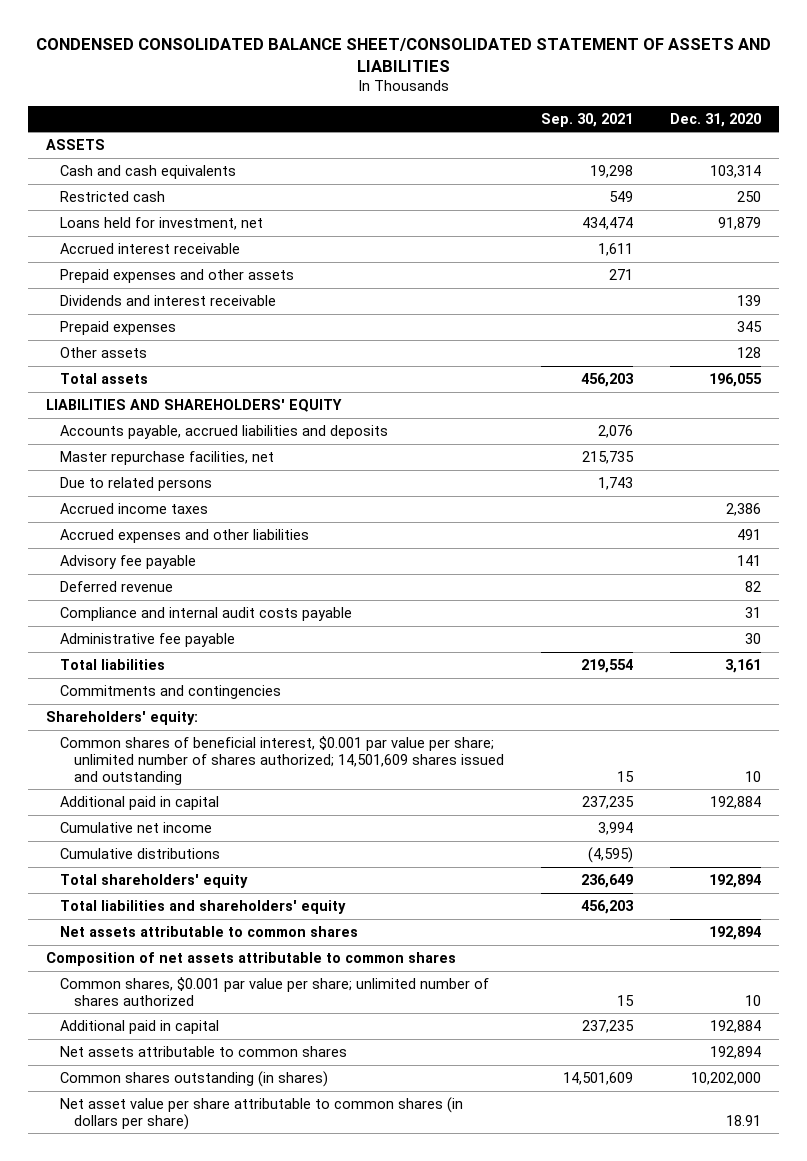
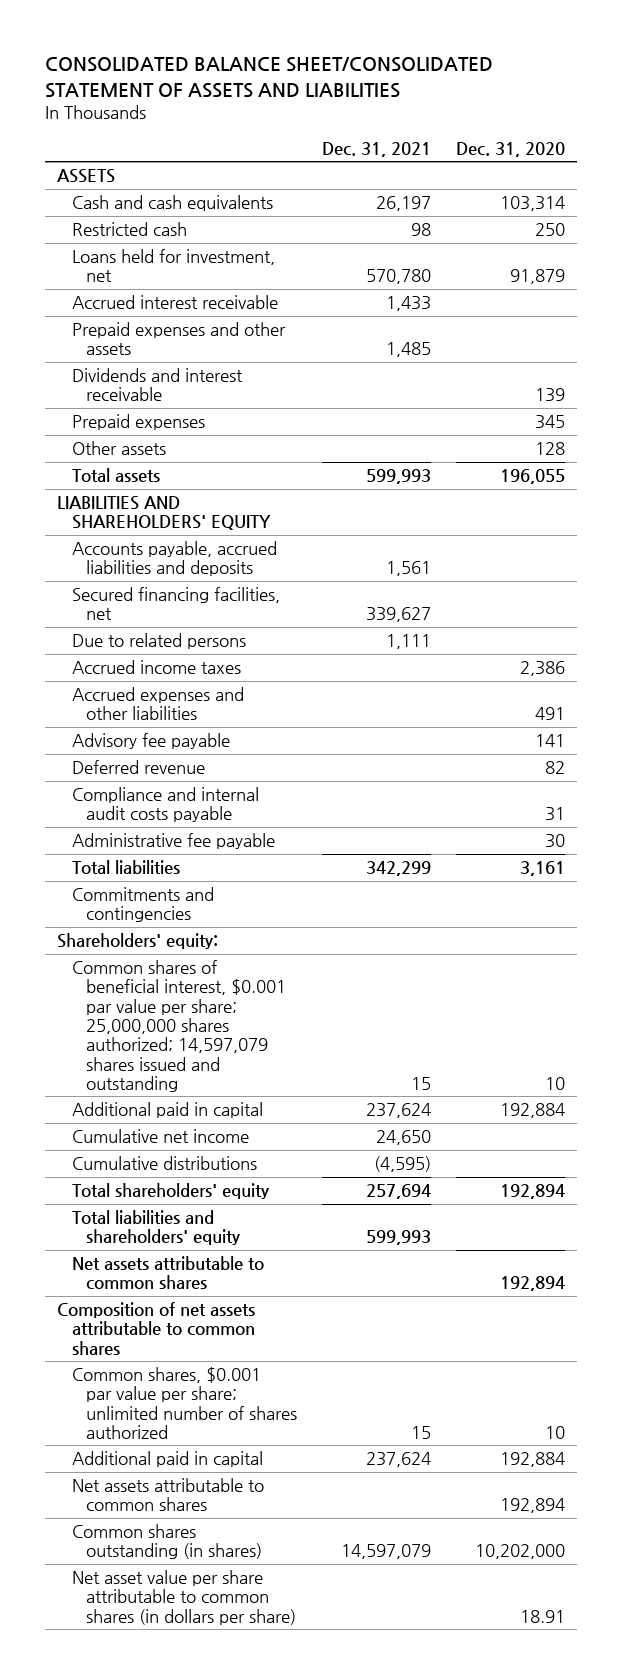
[35,37,771,73] CONDENSED CONSOLIDATED BALANCE SHEET/CONSOLIDATED STATEMENT OF ASSETS AND LIABILITIES -> [44,57,493,99] CONSOLIDATED BALANCE SHEET/CONSOLIDATED STATEMENT OF ASSETS AND LIABILITIES
[540,112,633,127] Sep. 30, 2021 -> none
none -> [322,142,432,158] Dec. 31, 2021
[59,450,274,465] Master repurchase facilities, net -> [71,587,280,621] Secured financing facilities, net
[59,735,504,785] Common shares of beneficial interest, $0.001 par value per share; unlimited number of shares authorized; 14,501,609 shares issued and outstanding -> [71,960,287,1092] Common shares of beneficial interest, $0.001 par value per share; 25,000,000 shares authorized; 14,597,079 shares issued and outstanding

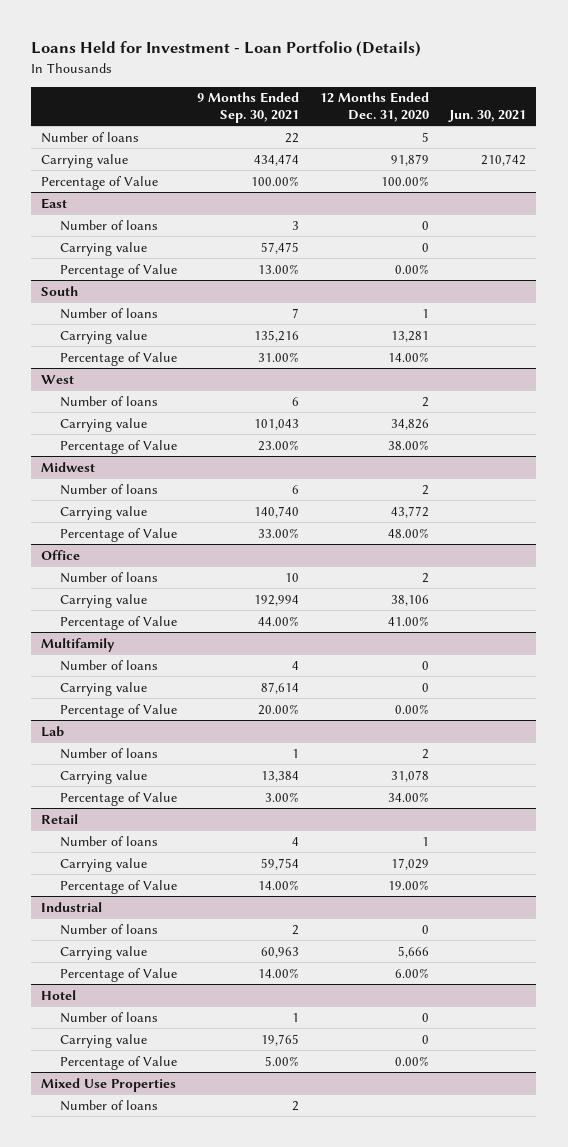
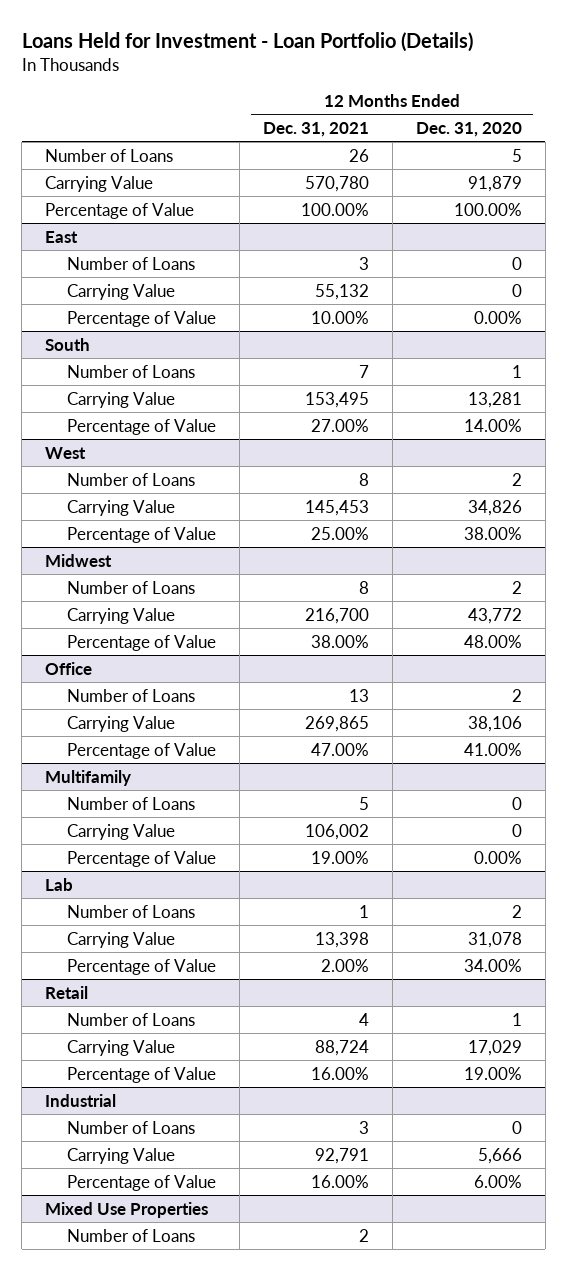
[197,92,300,123] 9 Months Ended Sep. 30, 2021 -> none
[448,109,527,122] Jun. 30, 2021 -> none
none -> [262,121,369,137] Dec. 31, 2021
[41,131,140,143] Number of loans -> [45,148,174,162] Number of Loans
[41,153,129,168] Carrying value -> [45,175,154,192] Carrying Value
[60,219,159,231] Number of loans -> [66,256,195,270] Number of Loans
[60,241,148,256] Carrying value -> [66,283,175,300] Carrying Value
[60,307,159,319] Number of loans -> [66,364,195,378] Number of Loans
[60,329,148,344] Carrying value -> [66,391,175,408] Carrying Value
[60,395,159,407] Number of loans -> [66,472,195,486] Number of Loans
[60,417,148,432] Carrying value -> [66,499,175,516] Carrying Value
[60,483,159,495] Number of loans -> [66,580,195,594] Number of Loans
[60,505,148,520] Carrying value -> [66,607,175,624] Carrying Value
[60,571,159,583] Number of loans -> [66,688,195,702] Number of Loans
[60,593,148,608] Carrying value -> [66,715,175,732] Carrying Value
[60,659,159,671] Number of loans -> [66,796,195,810] Number of Loans
[60,681,148,696] Carrying value -> [66,823,175,840] Carrying Value
[60,747,159,759] Number of loans -> [66,904,195,918] Number of Loans
[60,769,148,784] Carrying value -> [66,931,175,948] Carrying Value
[60,835,159,847] Number of loans -> [66,1012,195,1026] Number of Loans
[60,857,148,872] Carrying value -> [66,1039,175,1056] Carrying Value
[60,923,159,935] Number of loans -> [66,1120,195,1134] Number of Loans
[60,945,148,960] Carrying value -> [66,1147,175,1164] Carrying Value
[41,989,77,1000] Hotel -> none
[60,1011,159,1023] Number of loans -> none
[60,1033,148,1048] Carrying value -> none
[60,1055,178,1070] Percentage of Value -> none
[60,1099,159,1111] Number of loans -> [66,1228,195,1242] Number of Loans

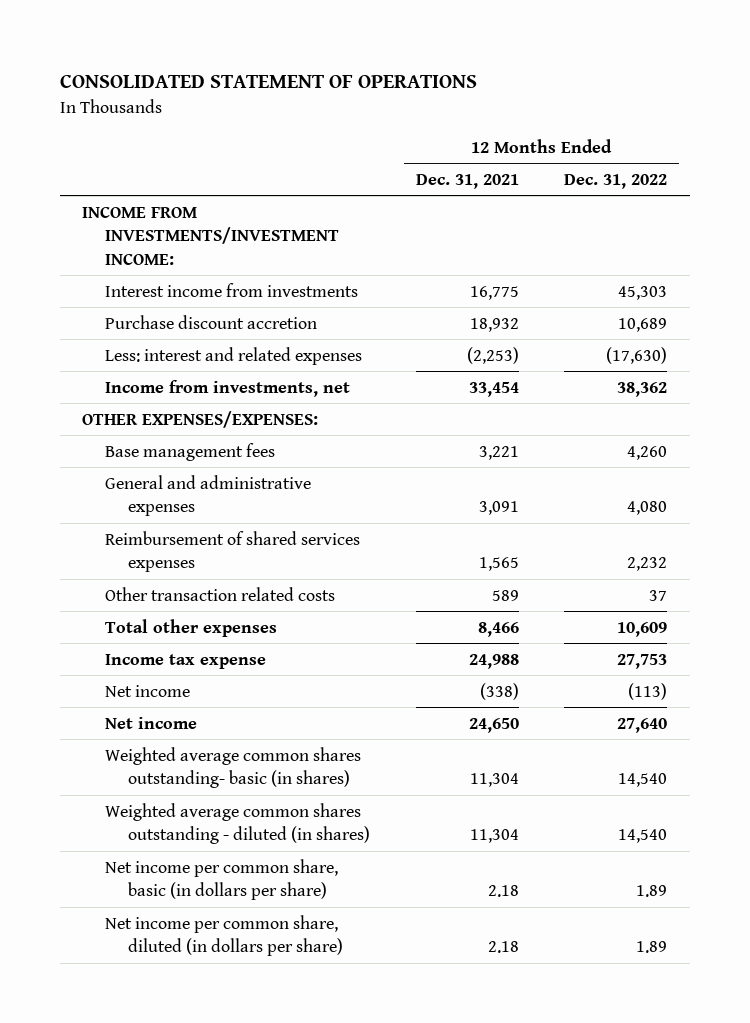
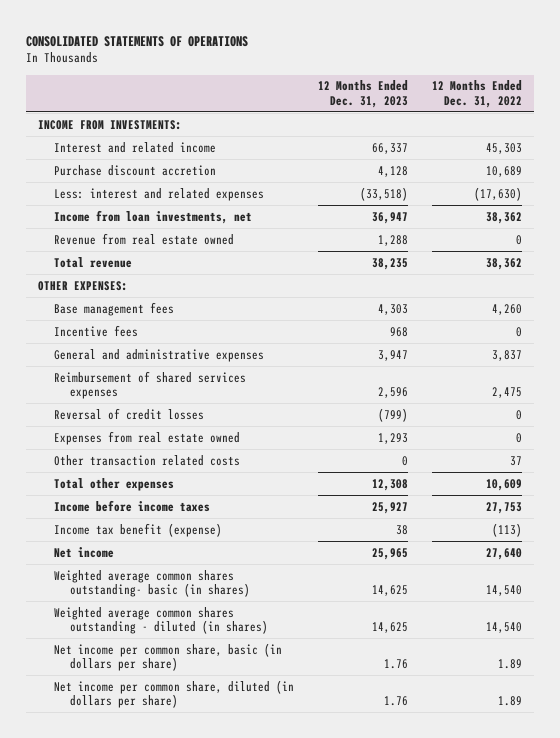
[59,75,477,89] CONSOLIDATED STATEMENT OF OPERATIONS -> [26,35,249,47] CONSOLIDATED STATEMENTS OF OPERATIONS
[415,173,519,189] Dec. 31, 2021 -> none
none -> [317,80,408,108] 12 Months Ended Dec. 31, 2023
[82,206,340,265] INCOME FROM INVESTMENTS/INVESTMENT INCOME: -> [38,119,183,130] INCOME FROM INVESTMENTS:
[105,282,359,297] Interest income from investments -> [54,141,217,153] Interest and related income
[105,379,351,397] Income from investments, net -> [54,209,253,224] Income from loan investments, net
none -> [54,232,235,245] Revenue from real estate owned
none -> [54,256,133,268] Total revenue
[82,410,319,428] OTHER EXPENSES/EXPENSES: -> [38,280,129,291] OTHER EXPENSES:
none -> [54,324,139,337] Incentive fees
[627,501,668,516] 4,080 -> [491,349,522,361] 3,837
[627,557,668,572] 2,232 -> [491,387,522,399] 2,475
none -> [54,407,205,420] Reversal of credit losses
none -> [54,430,241,445] Expenses from real estate owned
[105,653,267,669] Income tax expense -> [54,499,211,512] Income before income taxes
[105,684,191,697] Net income -> [54,522,223,537] Income tax benefit (expense)

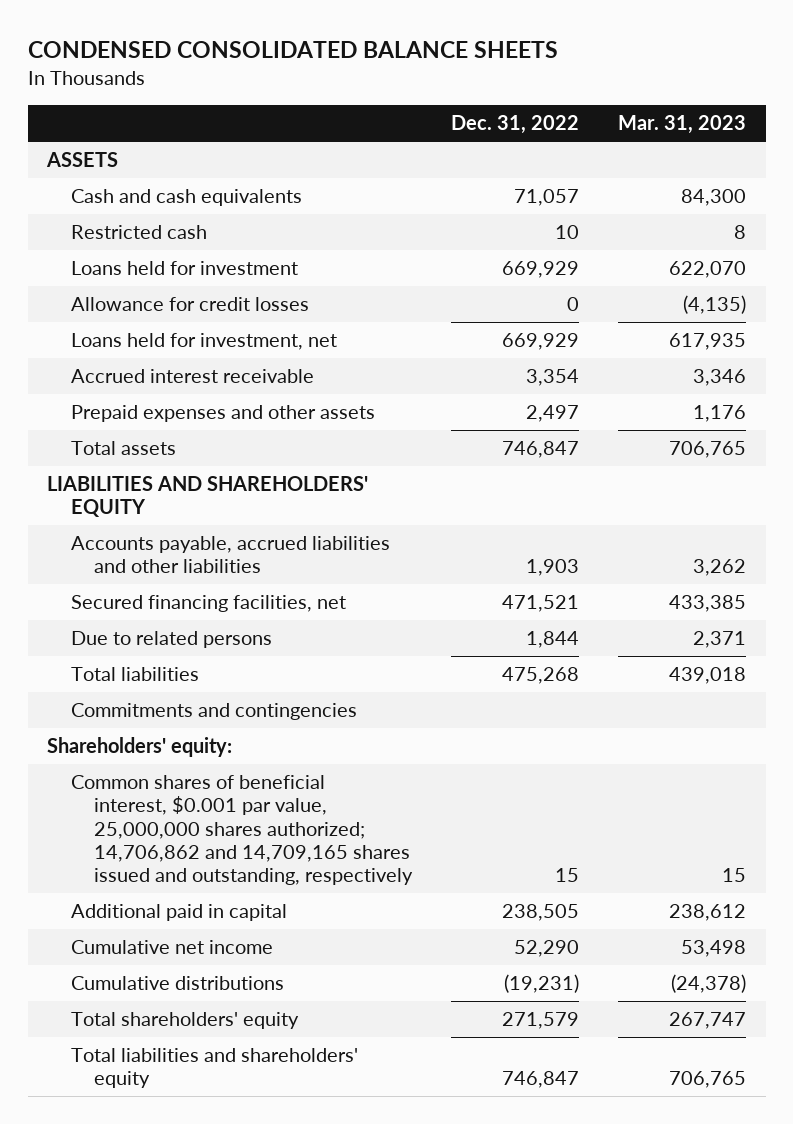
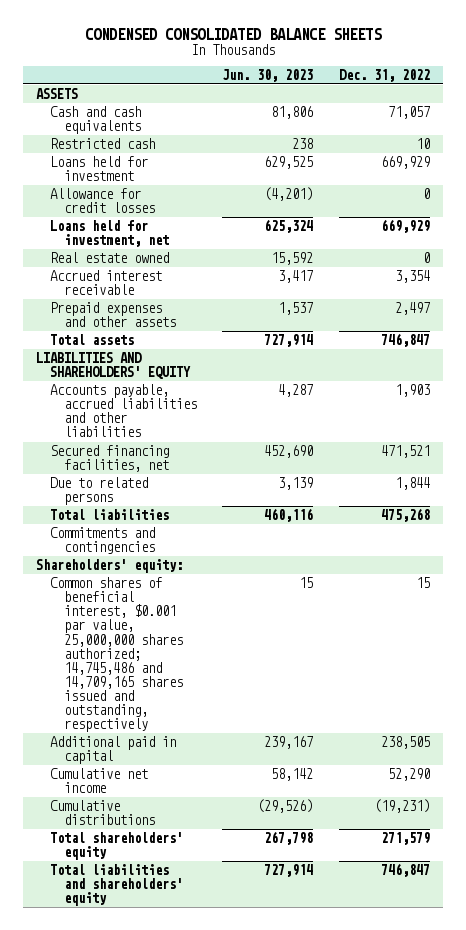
[618,115,747,135] Mar. 31, 2023 -> none
none -> [222,68,314,82] Jun. 30, 2023
none -> [49,252,169,264] Real estate owned
[70,775,413,885] Common shares of beneficial interest, $0.001 par value, 25,000,000 shares authorized; 14,706,862 and 14,709,165 shares issued and outstanding, respectively -> [49,577,183,733] Common shares of beneficial interest, $0.001 par value, 25,000,000 shares authorized; 14,745,486 and 14,709,165 shares issued and outstanding, respectively

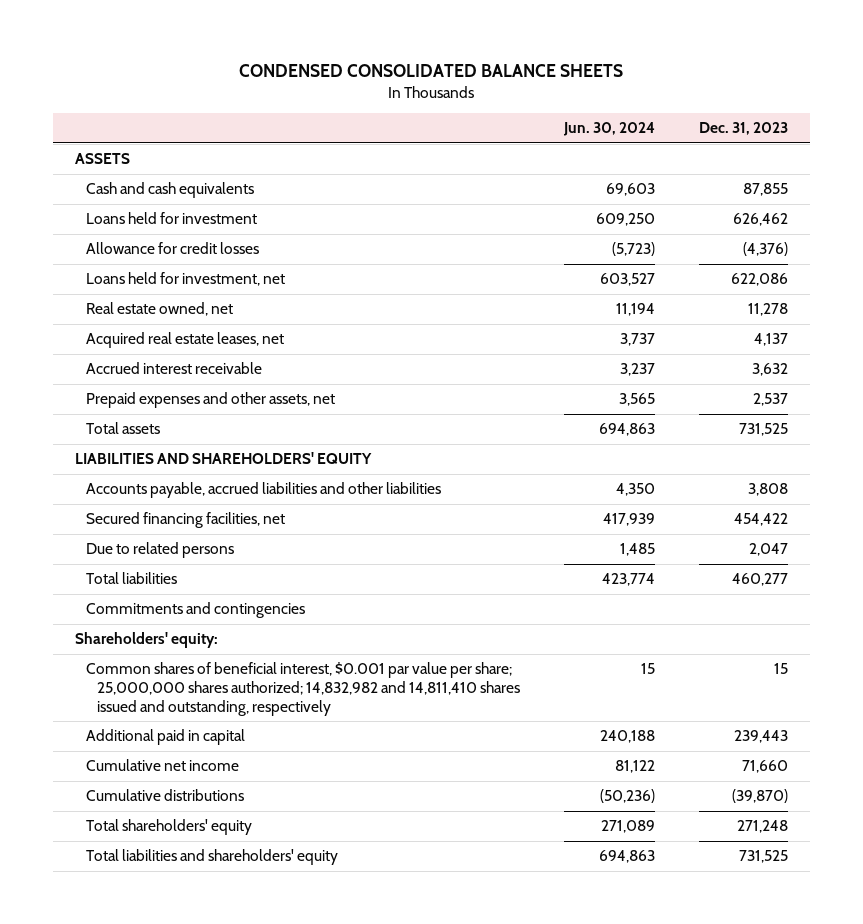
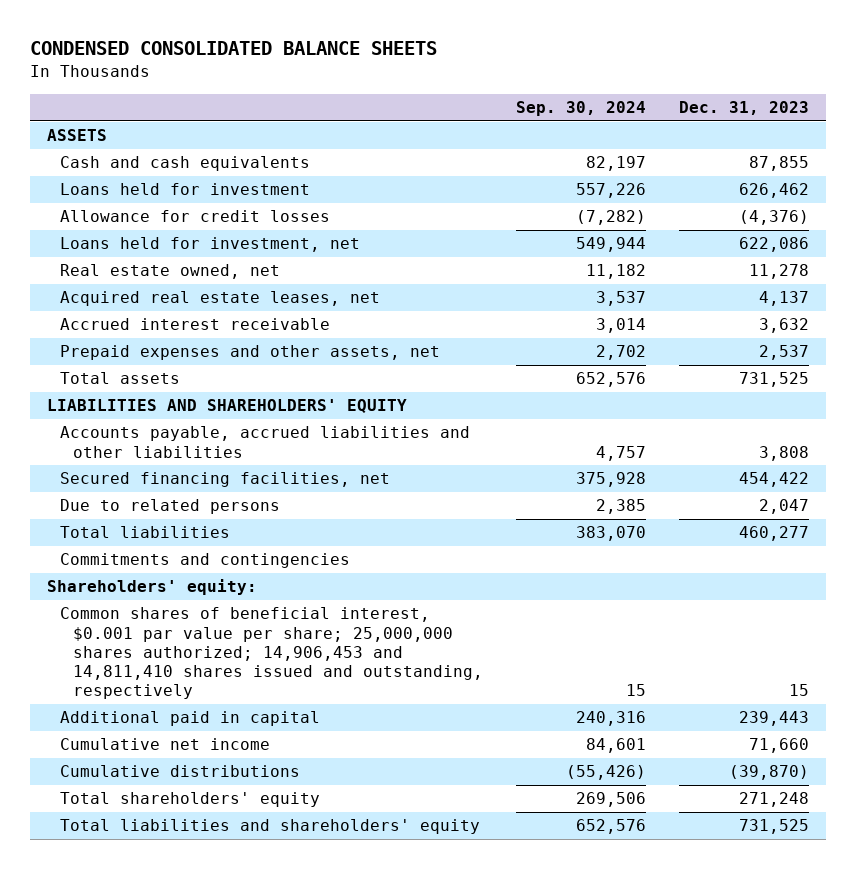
[562,122,655,137] Jun. 30, 2024 -> none
none -> [515,101,646,117] Sep. 30, 2024
[85,662,520,716] Common shares of beneficial interest, $0.001 par value per share; 25,000,000 shares authorized; 14,832,982 and 14,811,410 shares issued and outstanding, respectively -> [59,607,483,700] Common shares of beneficial interest, $0.001 par value per share; 25,000,000 shares authorized; 14,906,453 and 14,811,410 shares issued and outstanding, respectively

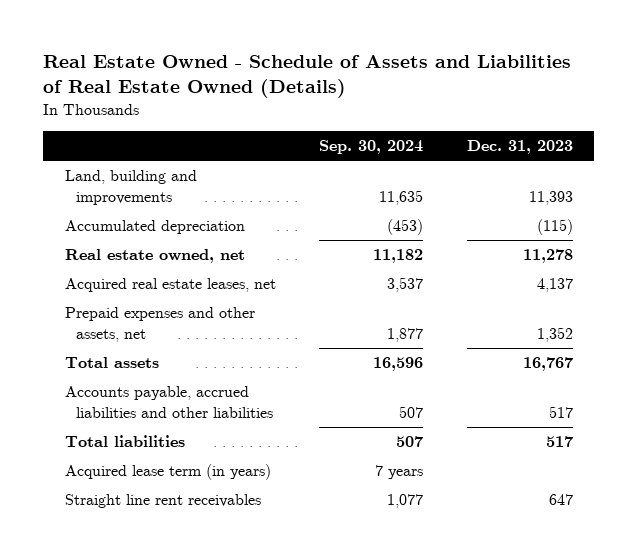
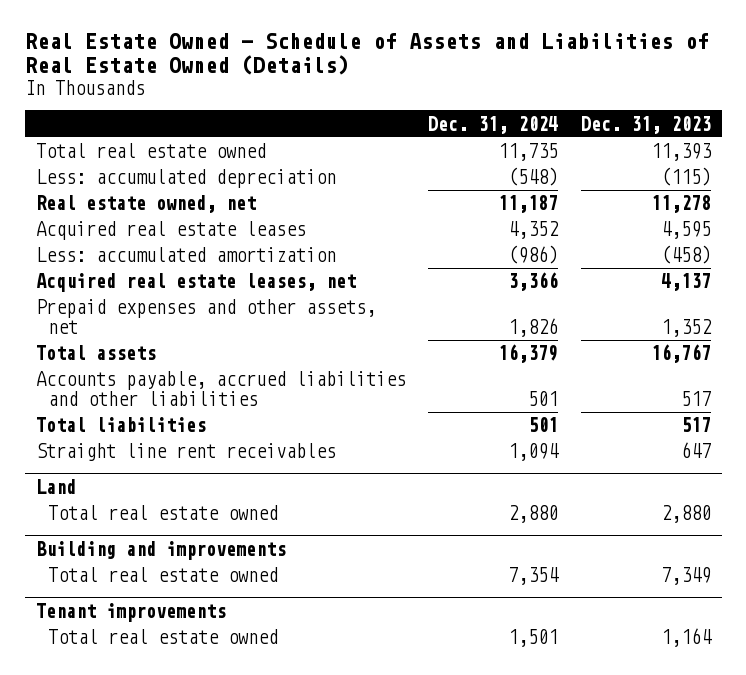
[319,140,424,155] Sep. 30, 2024 -> none
none -> [428,115,559,134] Dec. 31, 2024
[65,170,198,205] Land, building and improvements -> [35,143,266,159] Total real estate owned
[65,220,246,235] Accumulated depreciation -> [35,169,336,189] Less: accumulated depreciation
none -> [35,221,306,241] Acquired real estate leases
none -> [35,247,336,263] Less: accumulated amortization
[65,464,272,481] Acquired lease term (in years) -> none
none -> [35,479,76,495] Land
none -> [48,505,279,521] Total real estate owned
none -> [35,541,286,561] Building and improvements
none -> [48,567,279,583] Total real estate owned
none -> [35,603,226,623] Tenant improvements
none -> [48,629,279,645] Total real estate owned

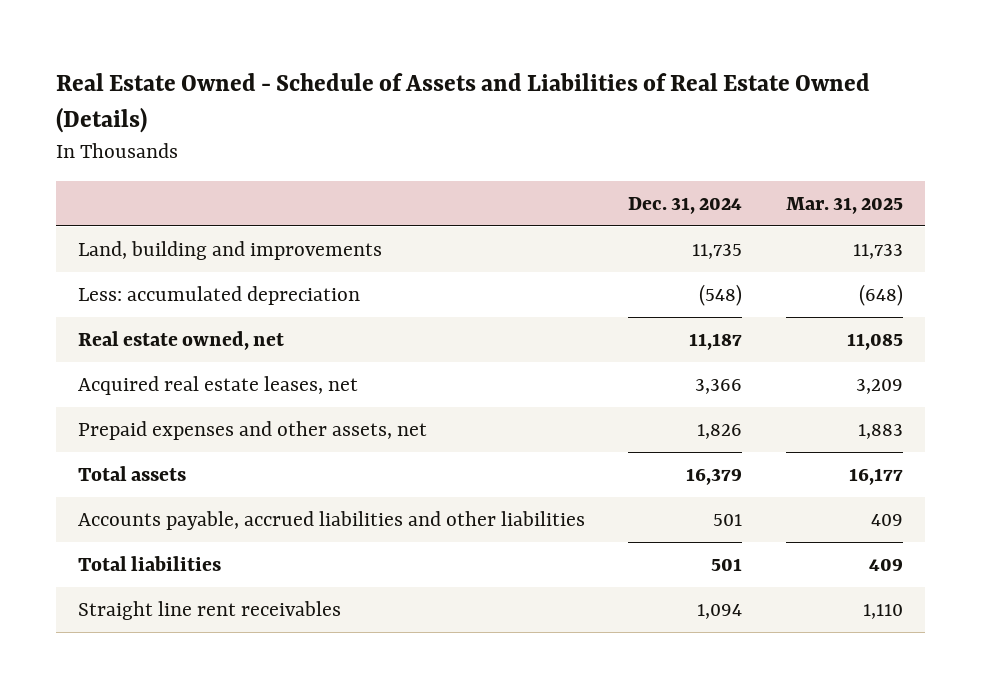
[580,115,711,134] Dec. 31, 2023 -> none
none -> [786,196,904,214] Mar. 31, 2025
[35,143,266,159] Total real estate owned -> [77,240,382,260] Land, building and improvements
[35,221,306,241] Acquired real estate leases -> none
[35,247,336,263] Less: accumulated amortization -> none
[35,479,76,495] Land -> none
[48,505,279,521] Total real estate owned -> none
[35,541,286,561] Building and improvements -> none
[48,567,279,583] Total real estate owned -> none
[35,603,226,623] Tenant improvements -> none
[48,629,279,645] Total real estate owned -> none

